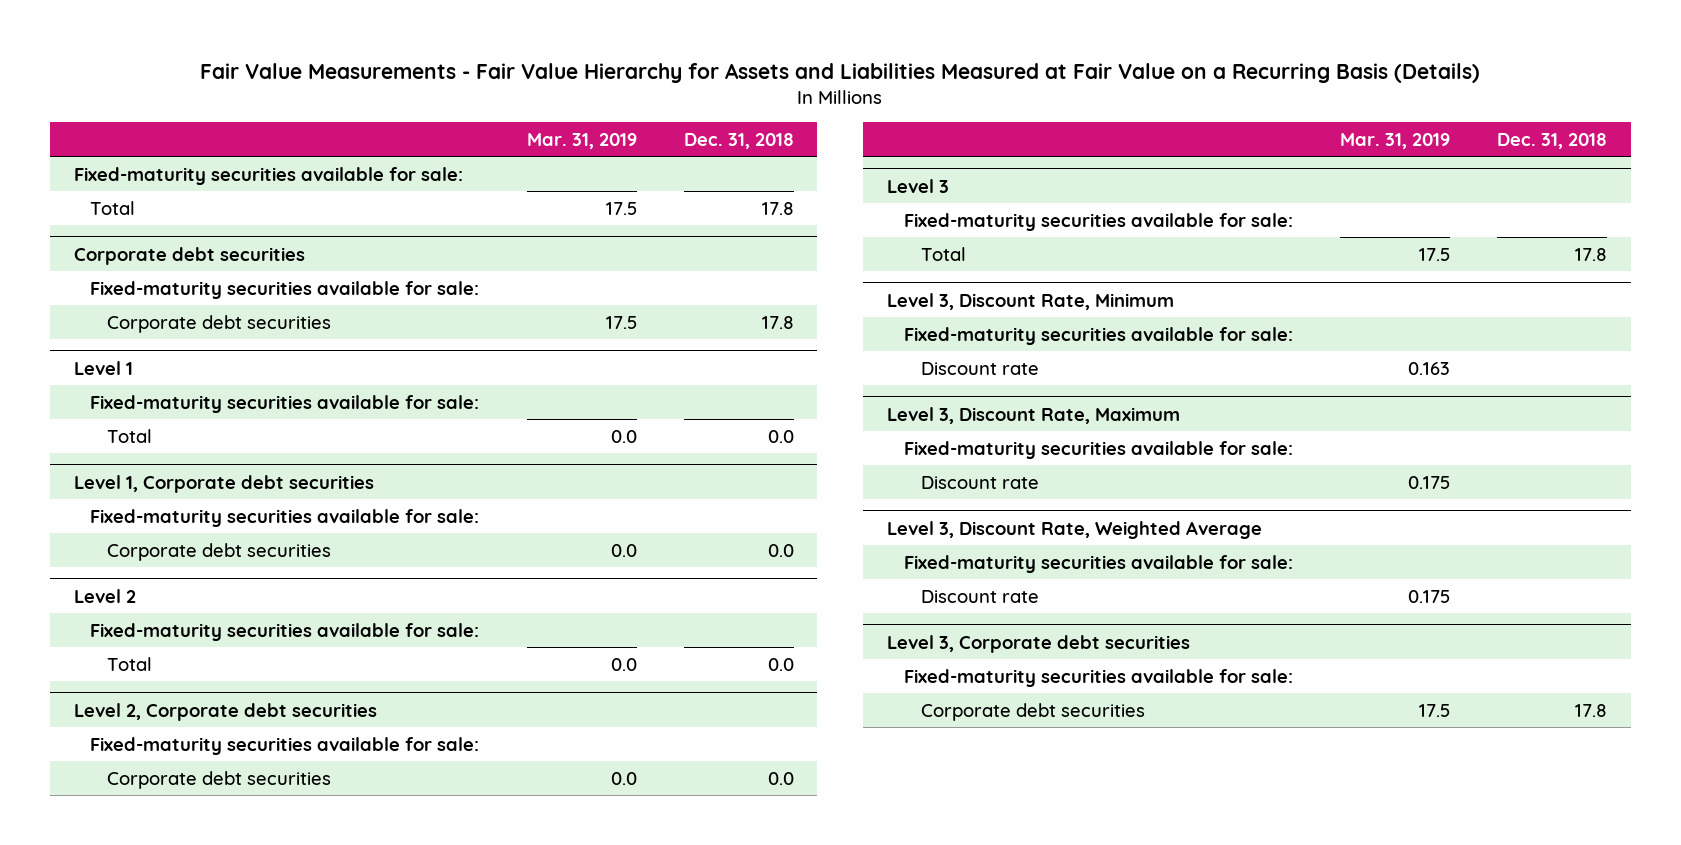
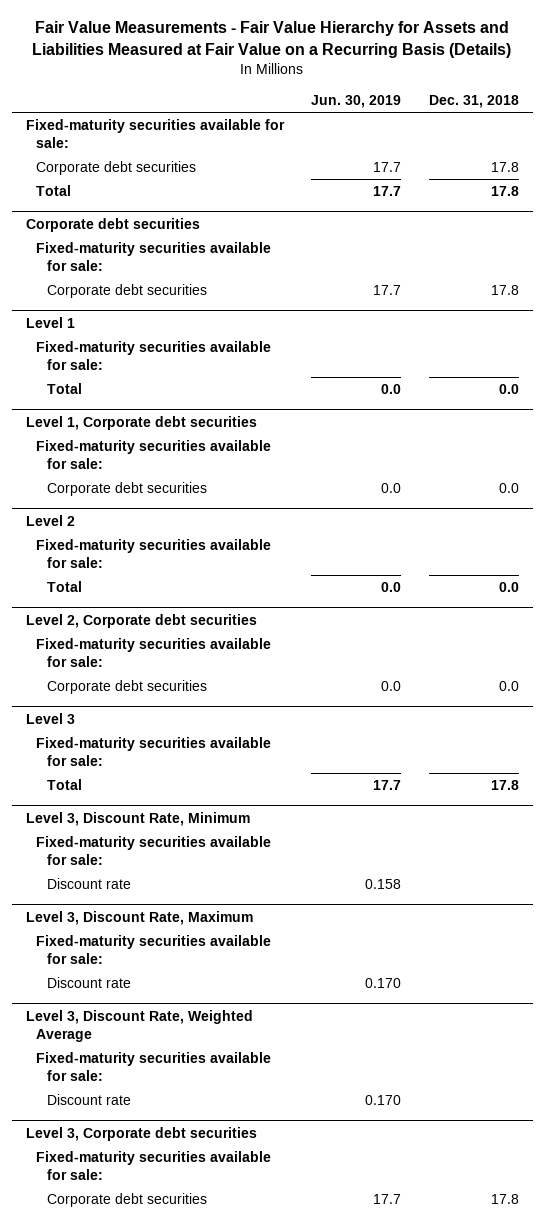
[526,132,637,149] Mar. 31, 2019 -> none
none -> [311,94,402,108] Jun. 30, 2019
none -> [36,160,197,175] Corporate debt securities

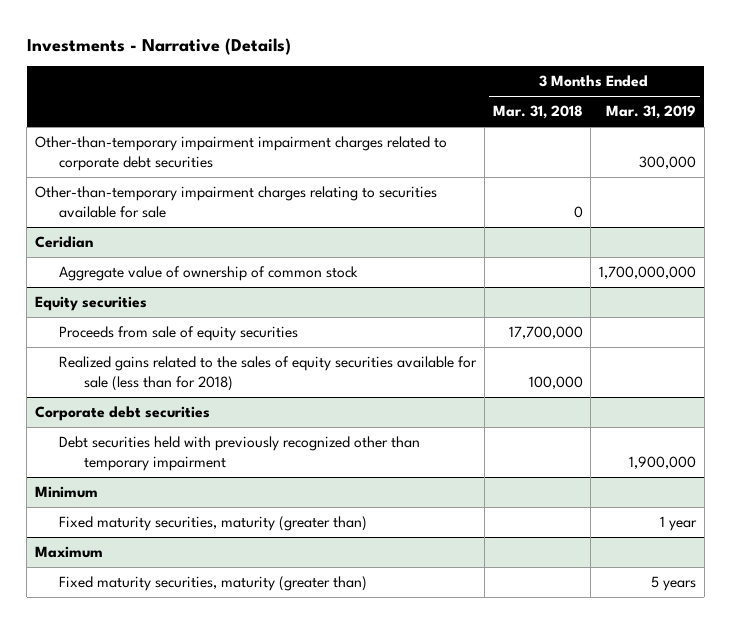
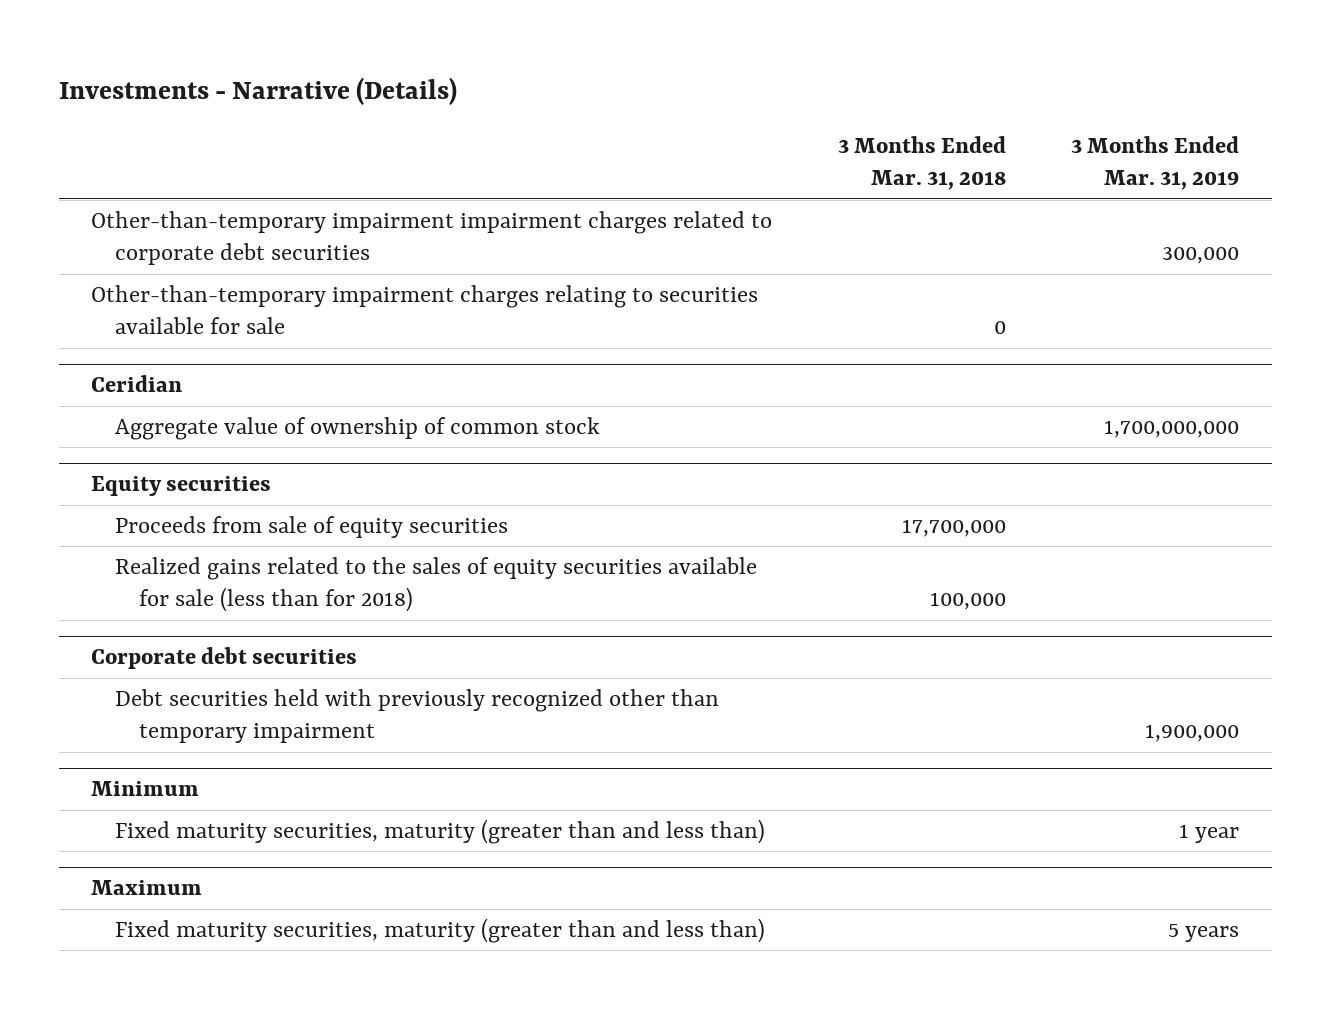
[59,516,368,532] Fixed maturity securities, maturity (greater than) -> [115,819,766,845] Fixed maturity securities, maturity (greater than and less than)
[59,576,368,592] Fixed maturity securities, maturity (greater than) -> [115,918,766,944] Fixed maturity securities, maturity (greater than and less than)

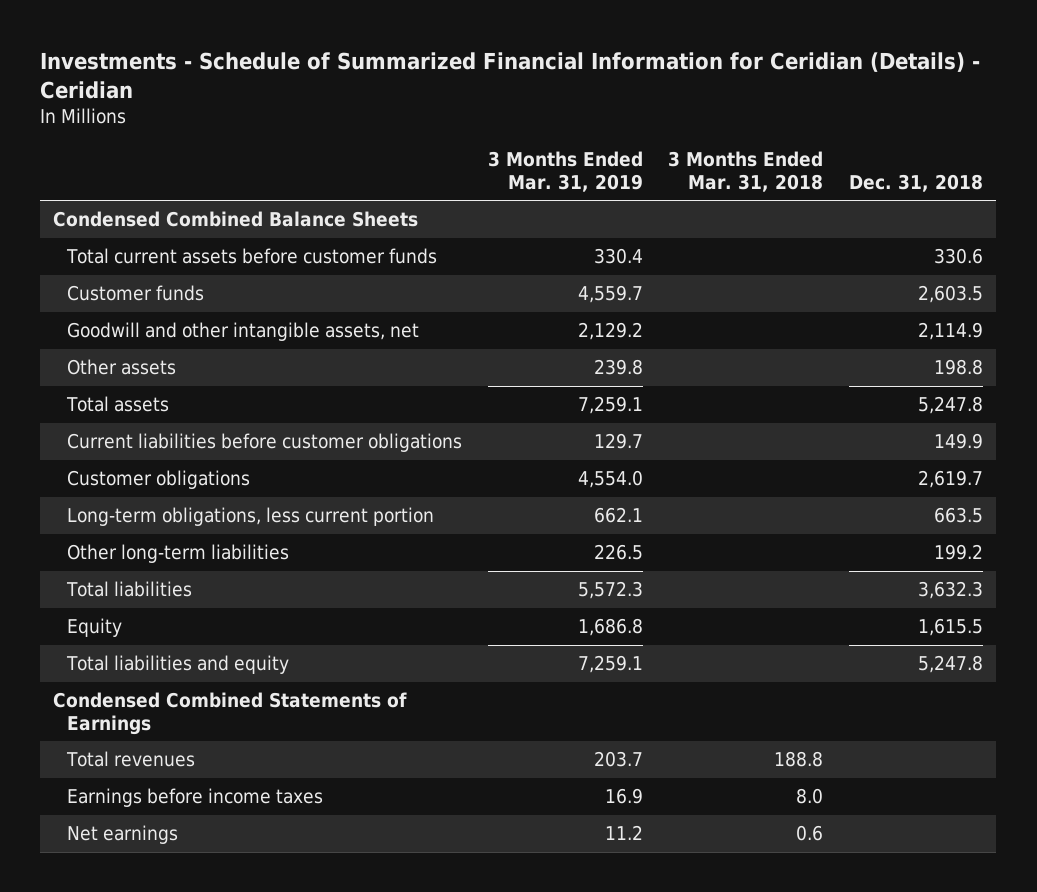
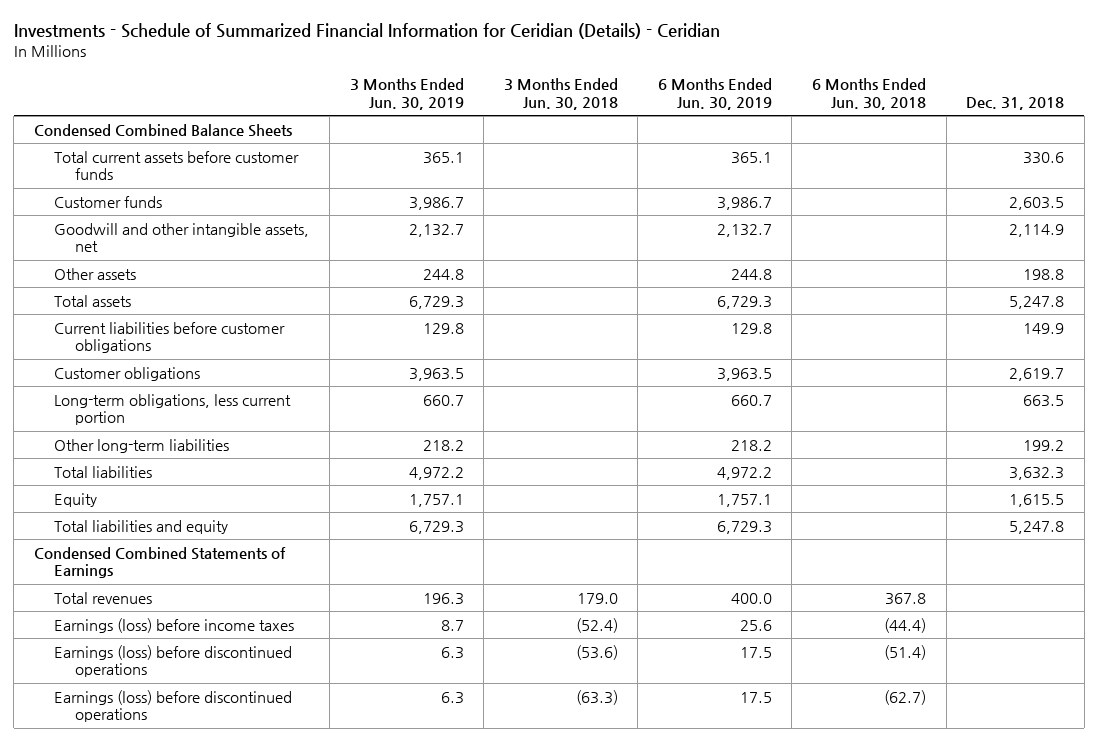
[487,151,643,192] 3 Months Ended Mar. 31, 2019 -> none
[668,151,824,192] 3 Months Ended Mar. 31, 2018 -> none
none -> [349,77,464,110] 3 Months Ended Jun. 30, 2019
none -> [503,77,618,110] 3 Months Ended Jun. 30, 2018
none -> [657,77,772,110] 6 Months Ended Jun. 30, 2019
none -> [811,77,926,110] 6 Months Ended Jun. 30, 2018
[66,788,323,808] Earnings before income taxes -> [54,617,295,633] Earnings (loss) before income taxes
none -> [54,644,293,678] Earnings (loss) before discontinued operations
[66,825,178,845] Net earnings -> [54,689,293,723] Earnings (loss) before discontinued operations

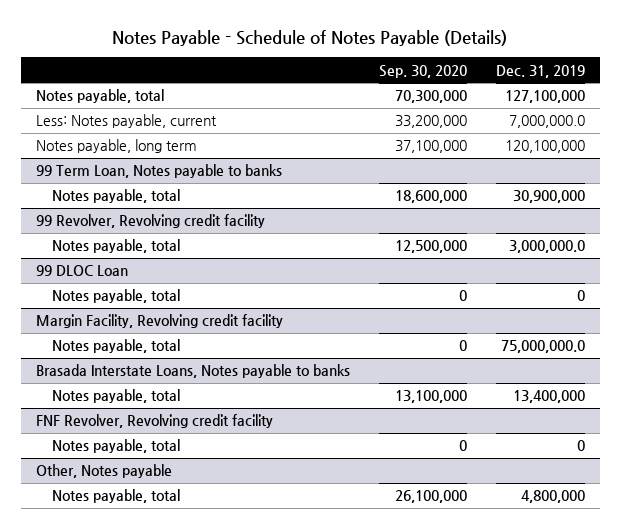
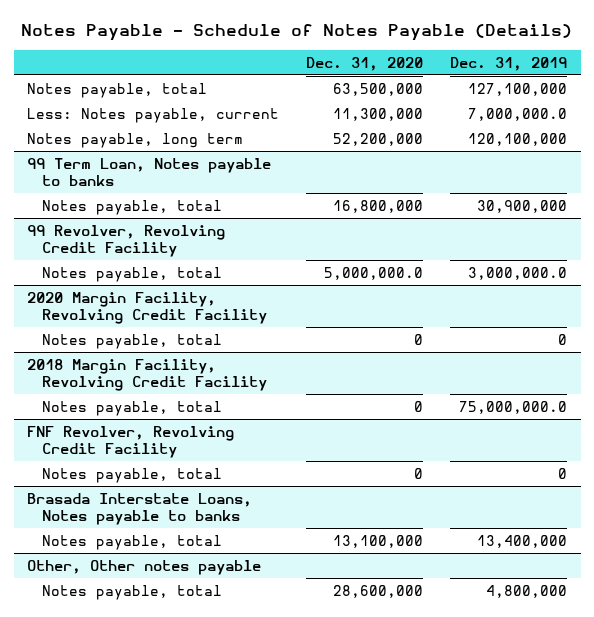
[378,64,467,78] Sep. 30, 2020 -> none
none -> [306,56,424,71] Dec. 31, 2020
[35,214,265,229] 99 Revolver, Revolving credit facility -> [27,224,226,257] 99 Revolver, Revolving Credit Facility
[35,265,128,277] 99 DLOC Loan -> none
none -> [27,291,268,324] 2020 Margin Facility, Revolving Credit Facility
[35,314,283,329] Margin Facility, Revolving credit facility -> [27,358,268,391] 2018 Margin Facility, Revolving Credit Facility
none -> [27,425,235,458] FNF Revolver, Revolving Credit Facility
none -> [42,467,223,483] Notes payable, total
[35,414,273,429] FNF Revolver, Revolving credit facility -> none
[51,439,180,454] Notes payable, total -> none
[35,464,172,479] Other, Notes payable -> [27,559,262,575] Other, Other notes payable

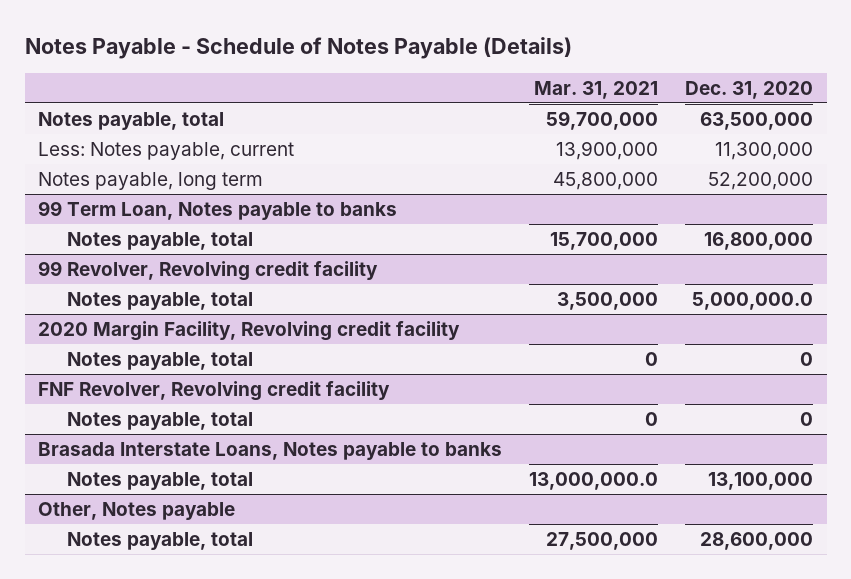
[450,56,568,71] Dec. 31, 2019 -> none
none -> [534,80,659,99] Mar. 31, 2021
[27,224,226,257] 99 Revolver, Revolving Credit Facility -> [38,260,379,281] 99 Revolver, Revolving credit facility
[42,333,223,349] Notes payable, total -> none
[27,358,268,391] 2018 Margin Facility, Revolving Credit Facility -> none
[27,291,268,324] 2020 Margin Facility, Revolving Credit Facility -> [38,320,461,341] 2020 Margin Facility, Revolving credit facility
[27,425,235,458] FNF Revolver, Revolving Credit Facility -> [38,380,391,401] FNF Revolver, Revolving credit facility
[27,559,262,575] Other, Other notes payable -> [38,501,236,520] Other, Notes payable

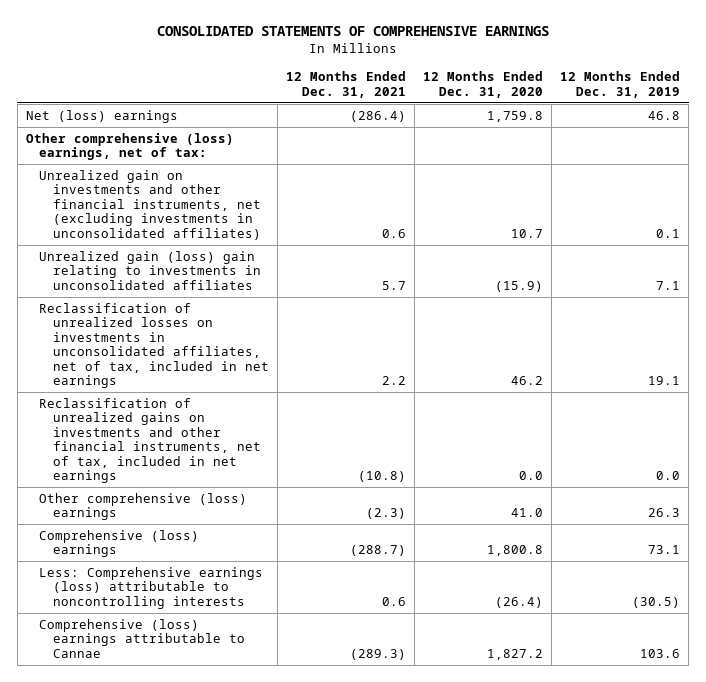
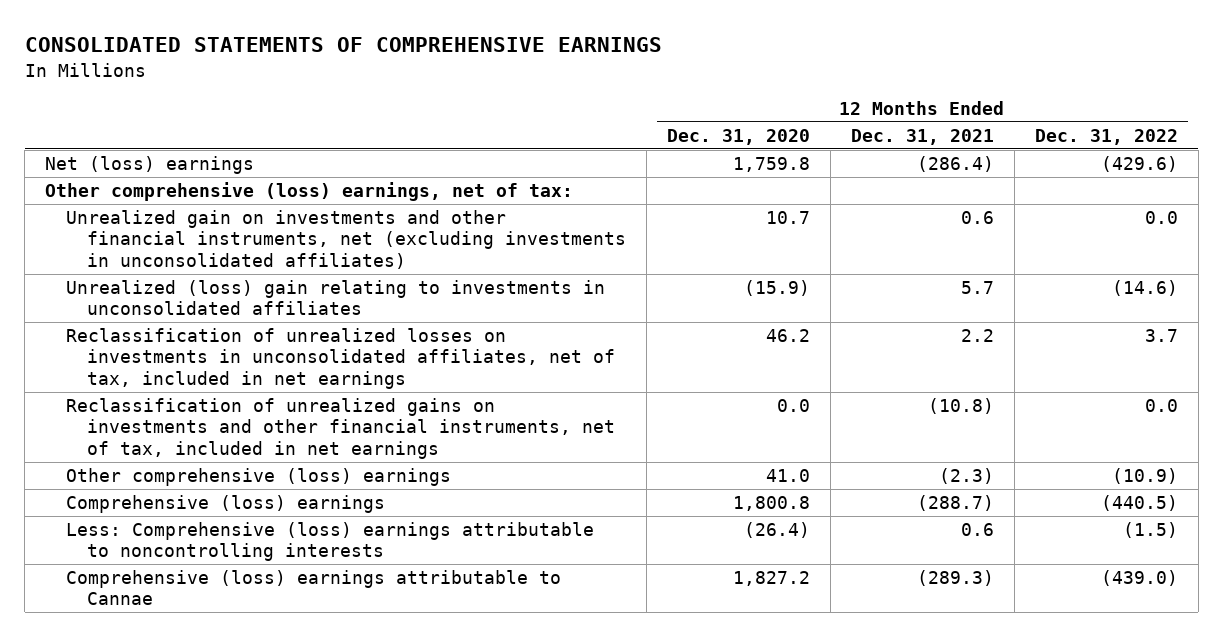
[559,71,680,98] 12 Months Ended Dec. 31, 2019 -> none
none -> [1034,128,1178,145] Dec. 31, 2022
[39,250,261,290] Unrealized gain (loss) gain relating to investments in unconsolidated affiliates -> [66,280,606,316] Unrealized (loss) gain relating to investments in unconsolidated affiliates
[39,566,264,609] Less: Comprehensive earnings (loss) attributable to noncontrolling interests -> [66,522,595,562] Less: Comprehensive (loss) earnings attributable to noncontrolling interests

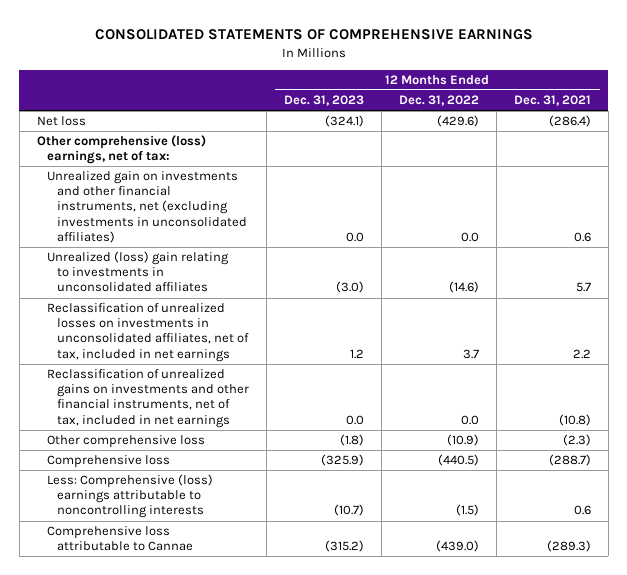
[667,128,811,145] Dec. 31, 2020 -> none
none -> [284,95,365,107] Dec. 31, 2023
[44,156,254,175] Net (loss) earnings -> [36,116,86,127] Net loss
[66,468,452,487] Other comprehensive (loss) earnings -> [46,435,205,449] Other comprehensive loss
[66,495,386,514] Comprehensive (loss) earnings -> [46,455,170,469] Comprehensive loss
[66,570,562,606] Comprehensive (loss) earnings attributable to Cannae -> [46,526,194,552] Comprehensive loss attributable to Cannae

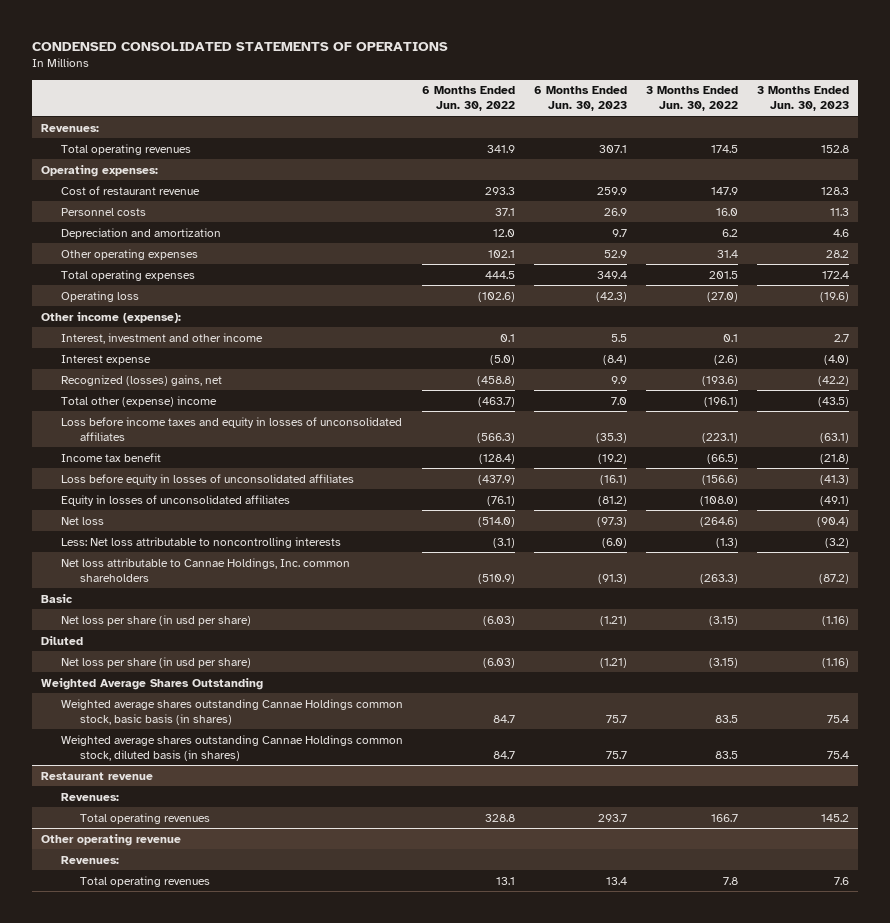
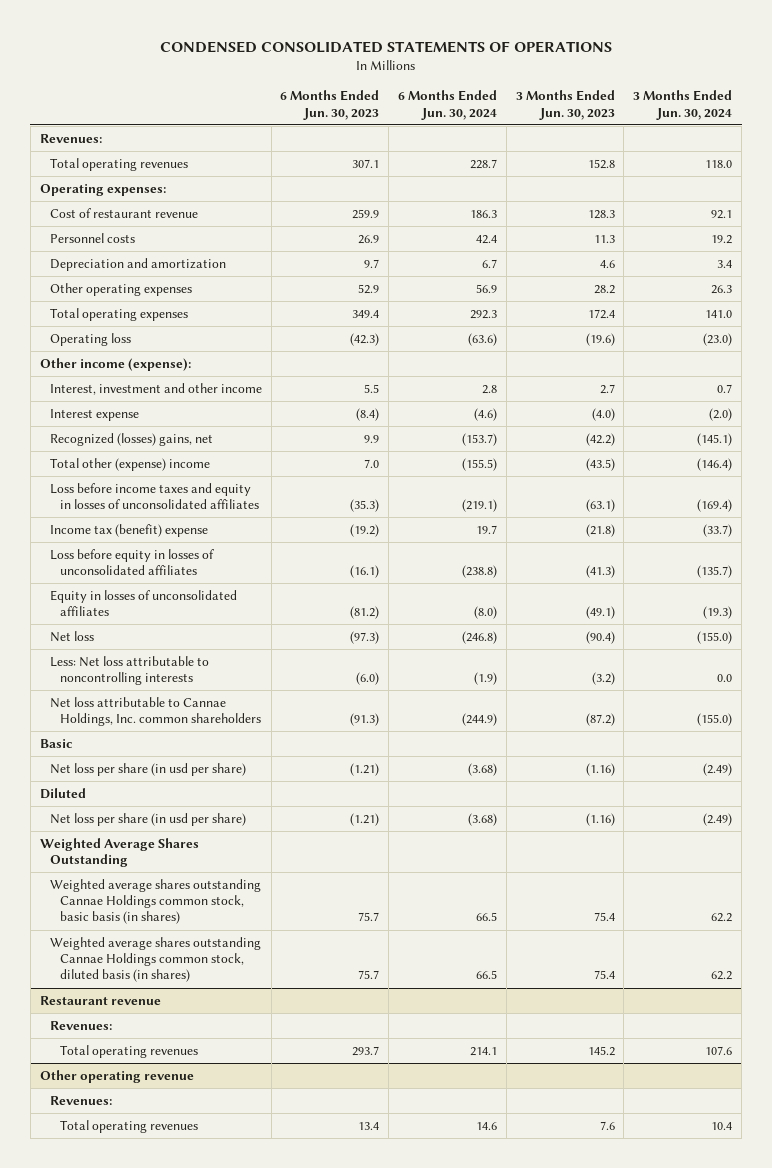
[421,86,515,112] 6 Months Ended Jun. 30, 2022 -> none
[645,86,738,112] 3 Months Ended Jun. 30, 2022 -> none
none -> [398,90,498,120] 6 Months Ended Jun. 30, 2024
none -> [633,90,733,120] 3 Months Ended Jun. 30, 2024
[60,452,161,462] Income tax benefit -> [49,523,208,537] Income tax (benefit) expense

